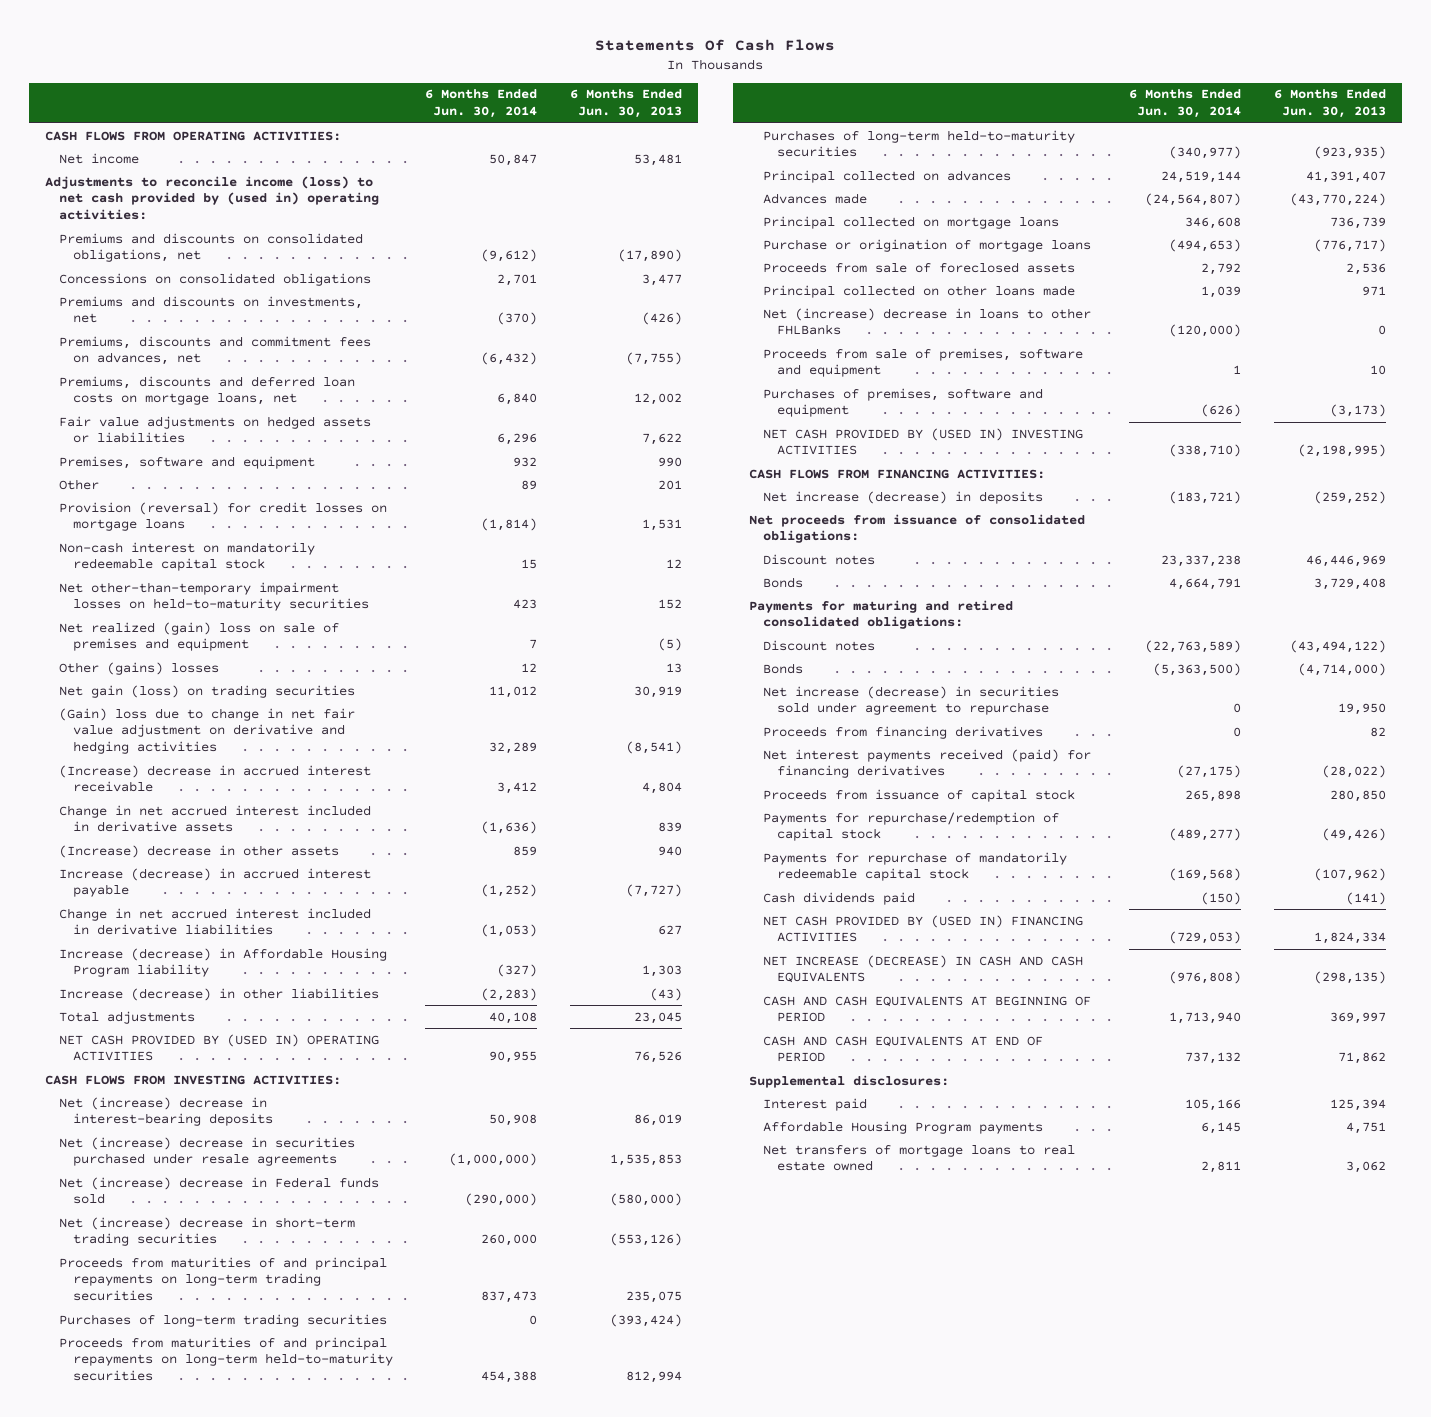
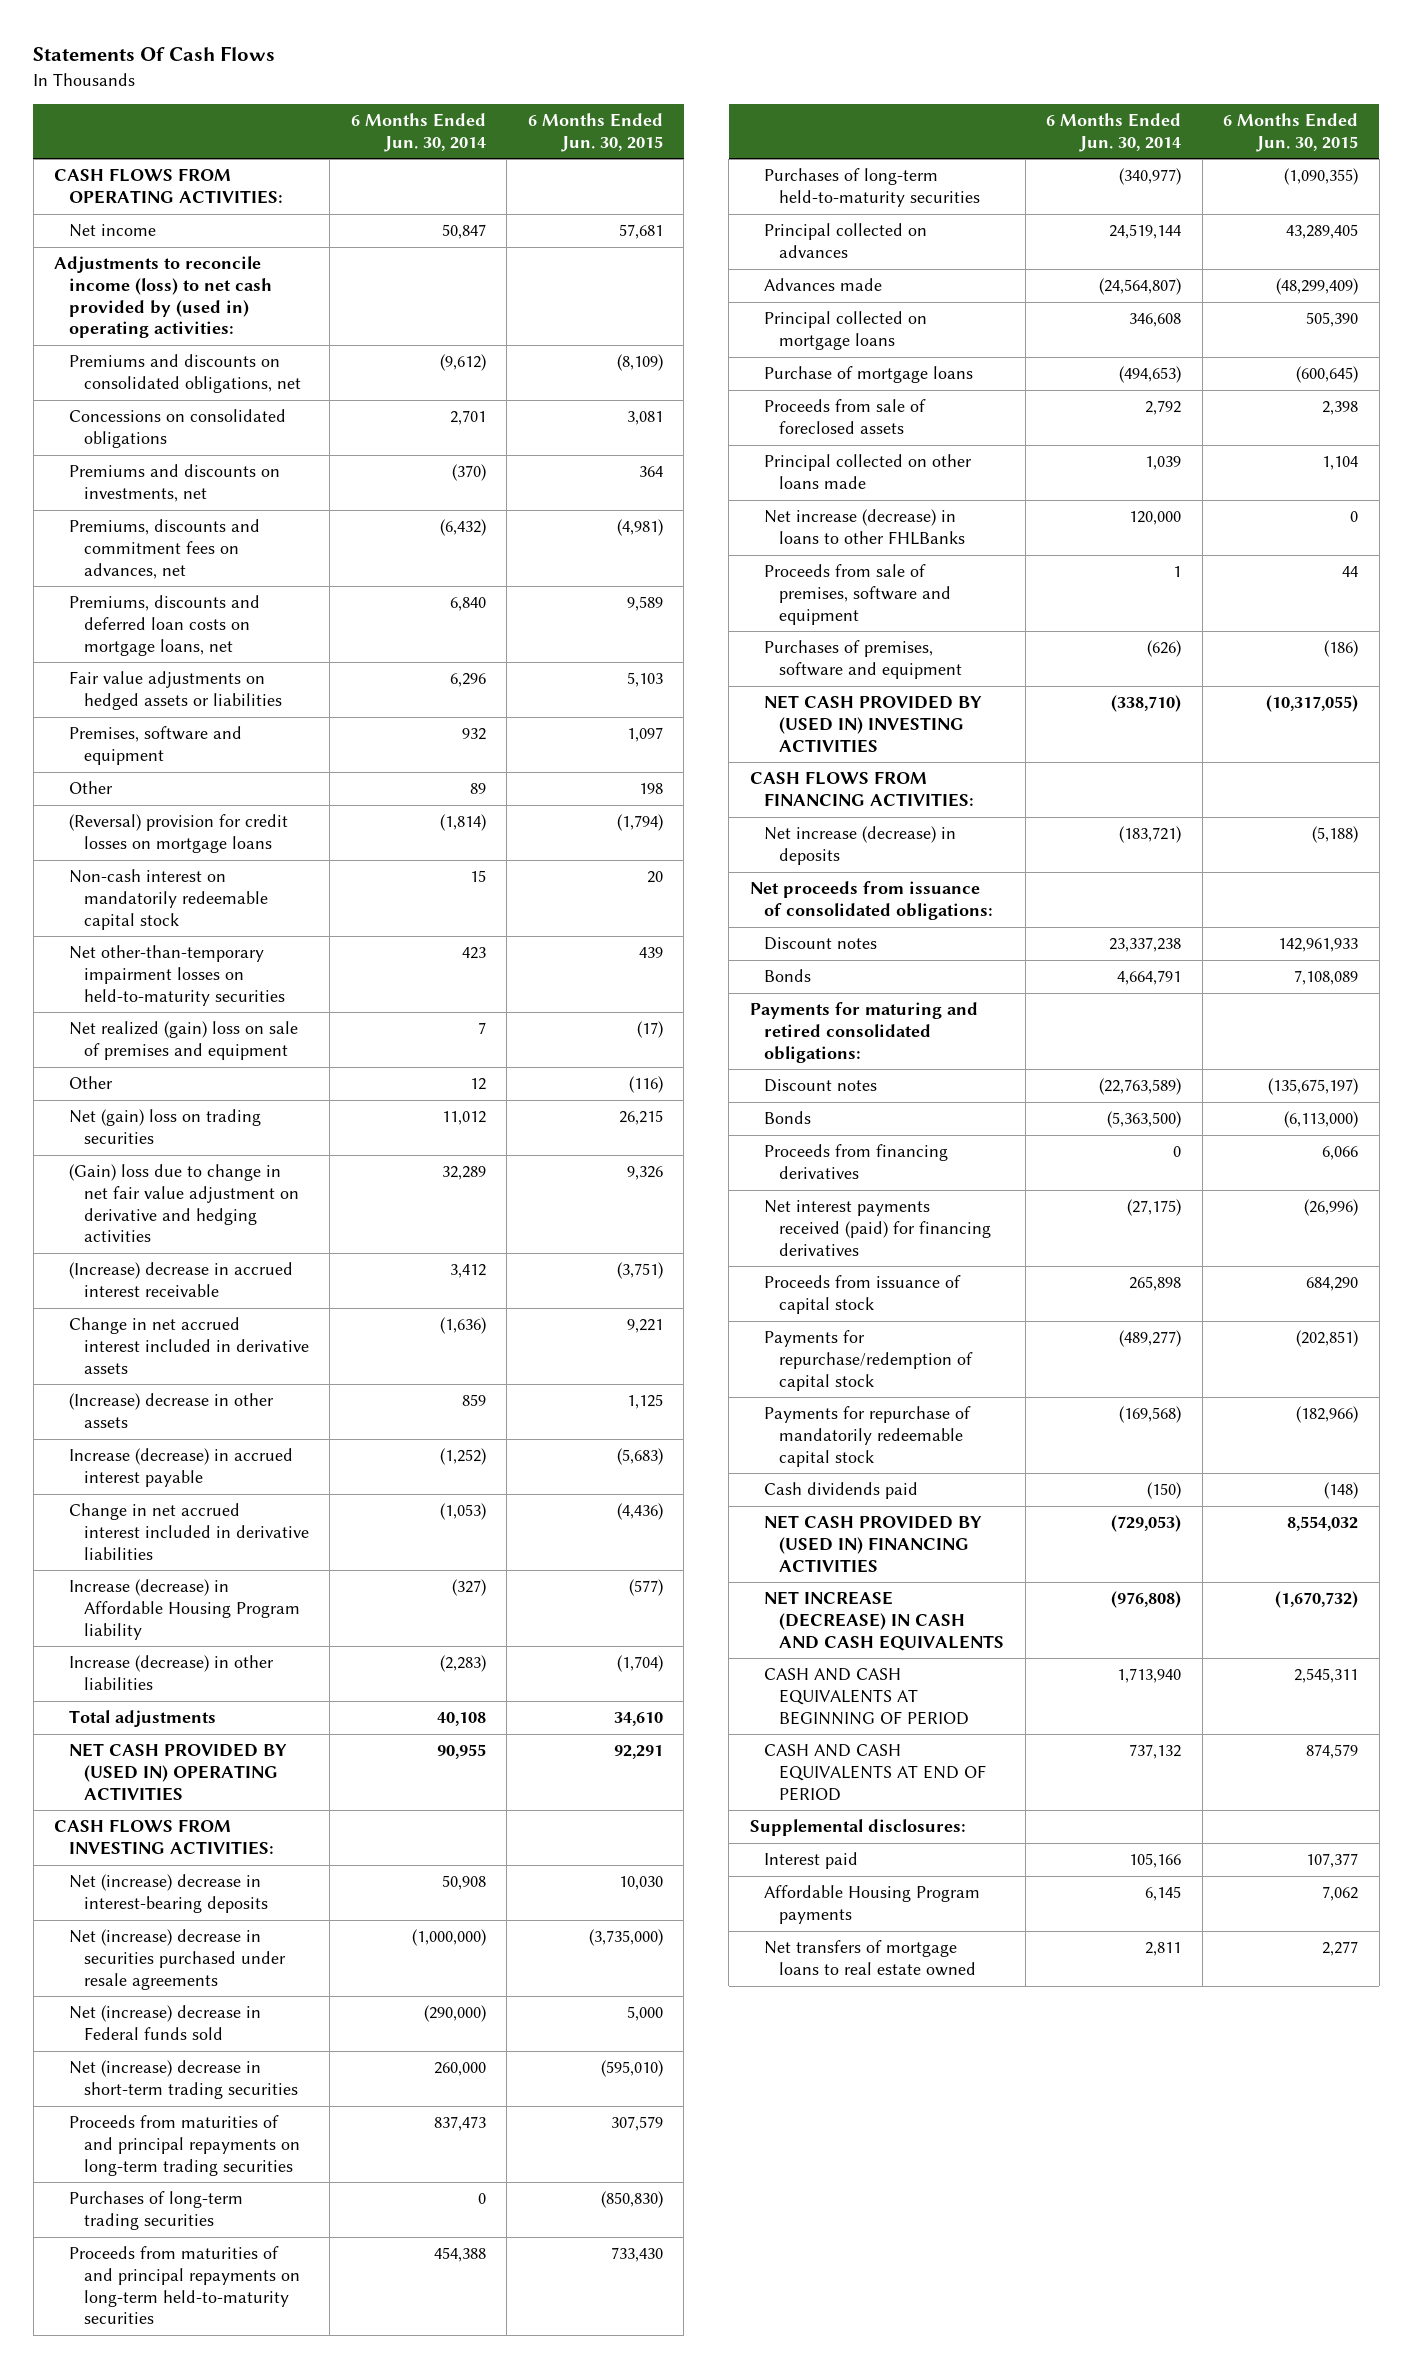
[569,89,682,119] 6 Months Ended Jun. 30, 2013 -> none
none -> [527,112,663,152] 6 Months Ended Jun. 30, 2015
[58,501,387,532] Provision (reversal) for credit losses on mortgage loans -> [69,814,289,854] (Reversal) provision for credit losses on mortgage loans
[58,661,219,675] Other (gains) losses -> [69,1076,114,1090] Other
[58,684,355,698] Net gain (loss) on trading securities -> [69,1109,262,1145] Net (gain) loss on trading securities
[762,238,1091,252] Purchase or origination of mortgage loans -> [764,366,974,384] Purchase of mortgage loans
[762,307,1091,336] Net (increase) decrease in loans to other FHLBanks -> [764,509,966,546] Net increase (decrease) in loans to other FHLBanks
[1169,324,1242,338] (120,000) -> [1129,511,1182,526] 120,000
[762,685,1059,716] Net increase (decrease) in securities sold under agreement to repurchase -> none

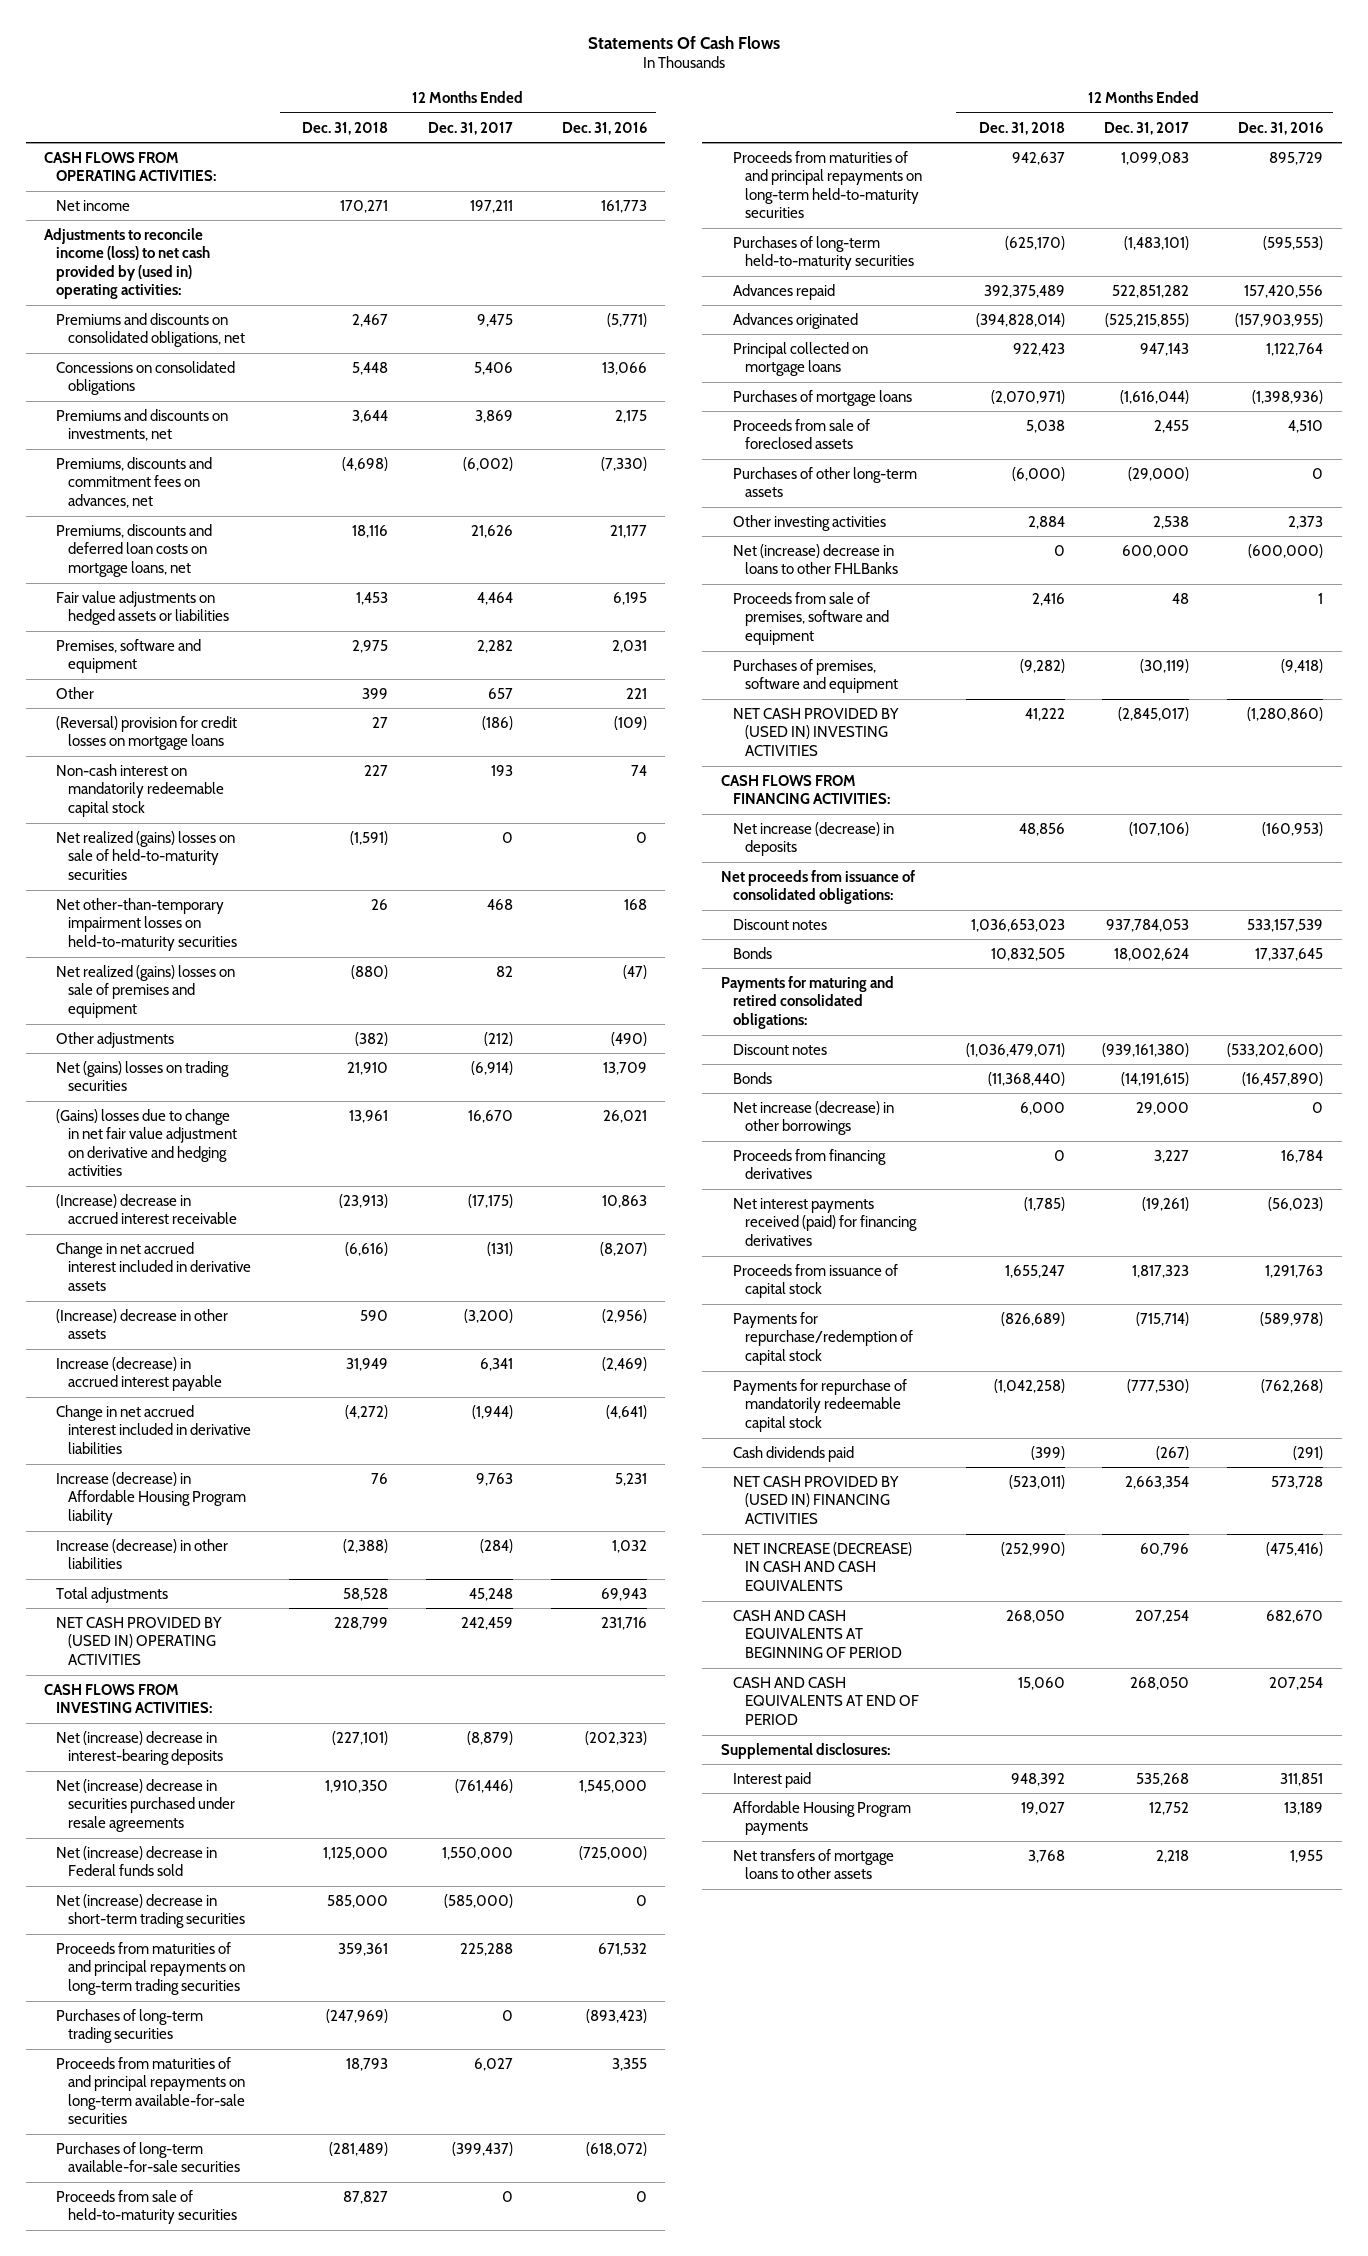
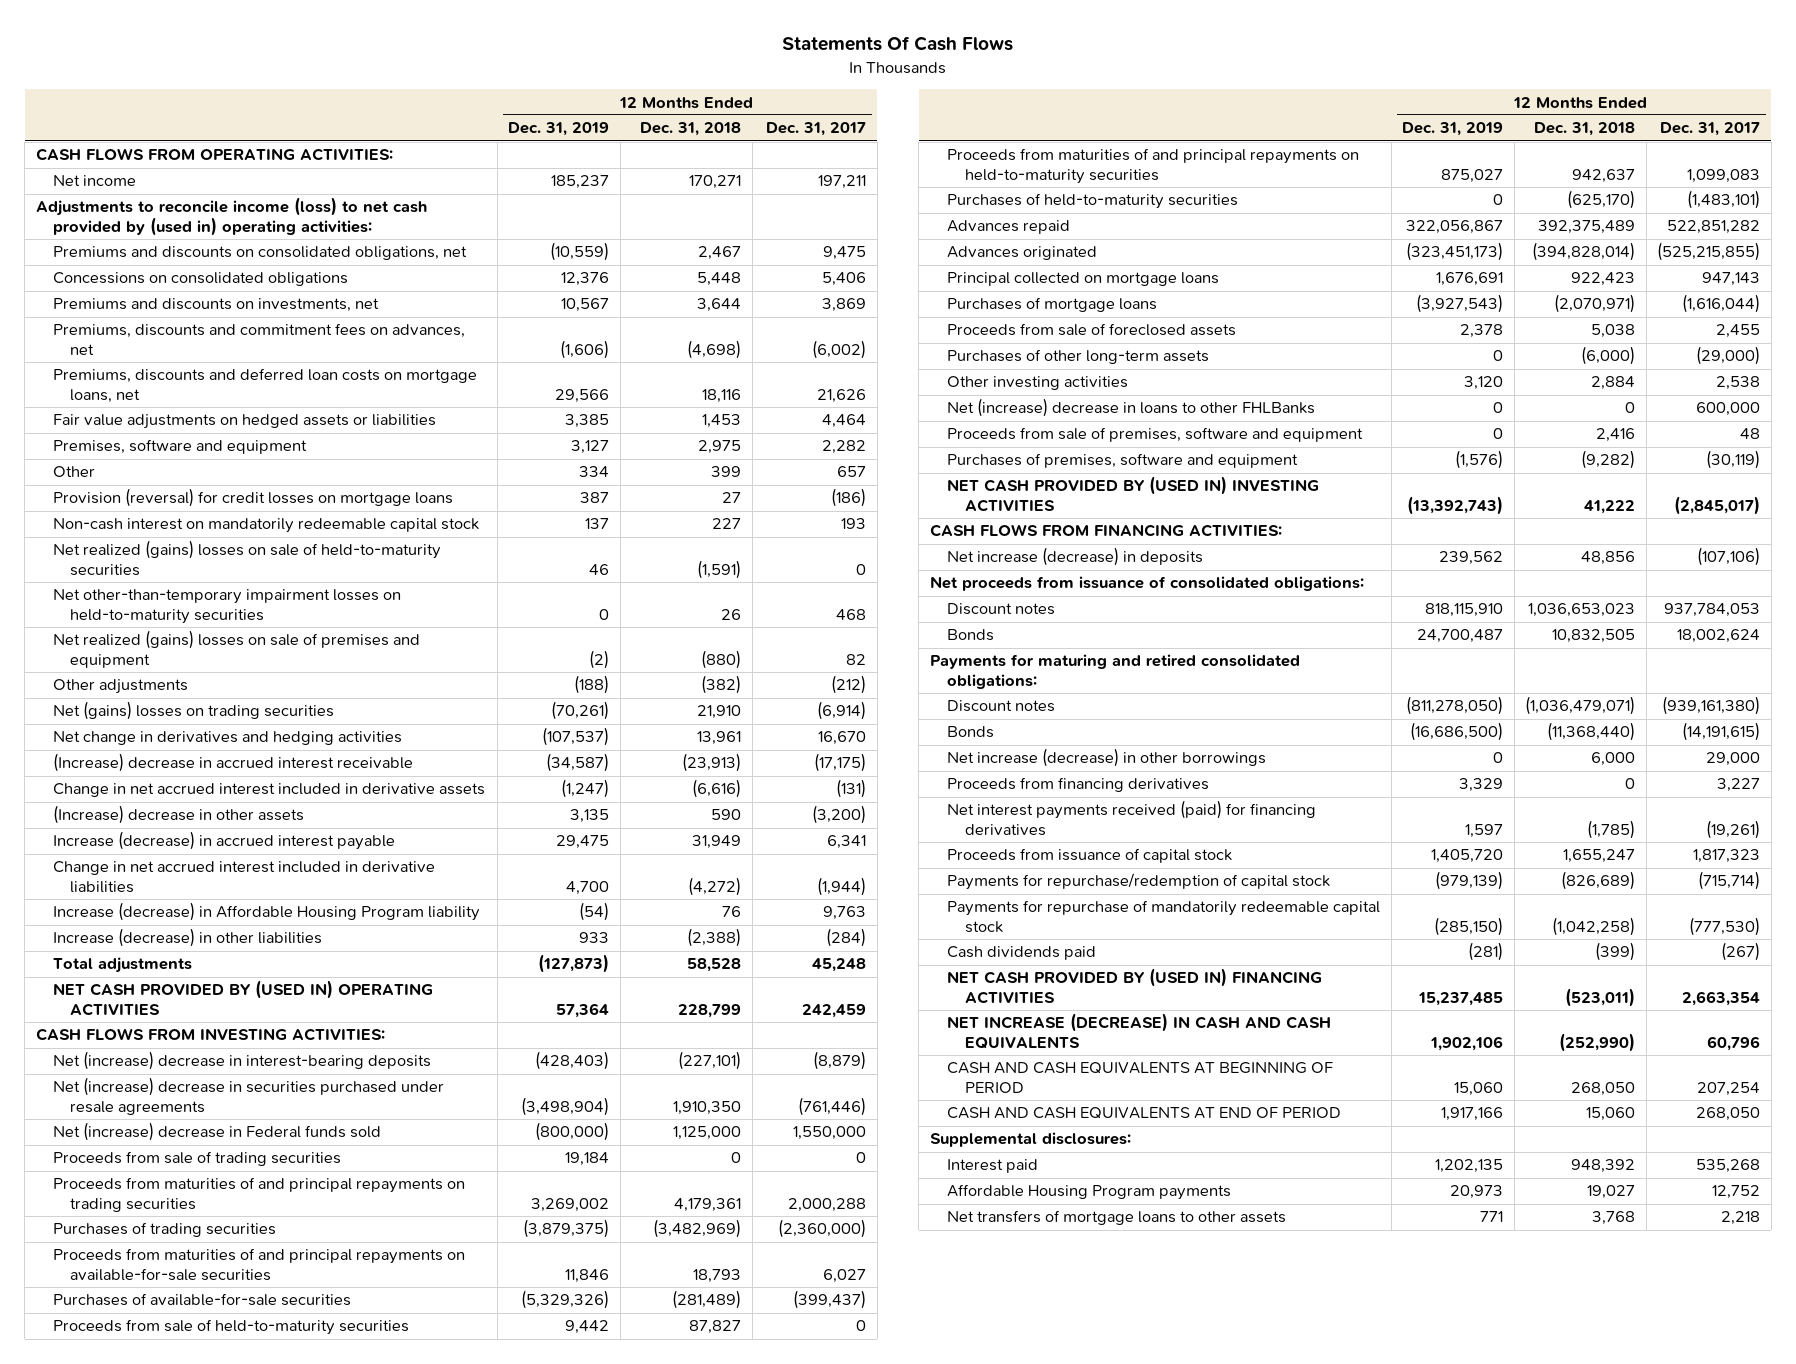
[561,121,647,135] Dec. 31, 2016 -> none
none -> [508,122,610,137] Dec. 31, 2019
[56,715,238,751] (Reversal) provision for credit losses on mortgage loans -> [52,488,453,508] Provision (reversal) for credit losses on mortgage loans
[56,1108,238,1177] (Gains) losses due to change in net fair value adjustment on derivative and hedging activities -> [52,731,402,746] Net change in derivatives and hedging activities
[56,1893,246,1929] Net (increase) decrease in short-term trading securities -> none
none -> [52,1151,341,1167] Proceeds from sale of trading securities
[56,1941,246,1995] Proceeds from maturities of and principal repayments on long-term trading securities -> [52,1177,465,1212] Proceeds from maturities of and principal repayments on trading securities
[338,1942,389,1956] 359,361 -> [674,1197,742,1212] 4,179,361
[459,1942,513,1956] 225,288 -> [788,1197,867,1212] 2,000,288
[56,2008,204,2044] Purchases of long-term trading securities -> [52,1222,276,1238] Purchases of trading securities
[326,2008,389,2023] (247,969) -> [653,1219,742,1239] (3,482,969)
[501,2009,513,2021] 0 -> [778,1219,867,1239] (2,360,000)
[56,2056,246,2125] Proceeds from maturities of and principal repayments on long-term available-for-sale securities -> [52,1248,465,1281] Proceeds from maturities of and principal repayments on available-for-sale securities
[56,2141,241,2173] Purchases of long-term available-for-sale securities -> [52,1293,351,1307] Purchases of available-for-sale securities
[733,150,922,219] Proceeds from maturities of and principal repayments on long-term held-to-maturity securities -> [947,148,1360,184] Proceeds from maturities of and principal repayments on held-to-maturity securities
[733,235,914,271] Purchases of long-term held-to-maturity securities -> [947,193,1239,210] Purchases of held-to-maturity securities

